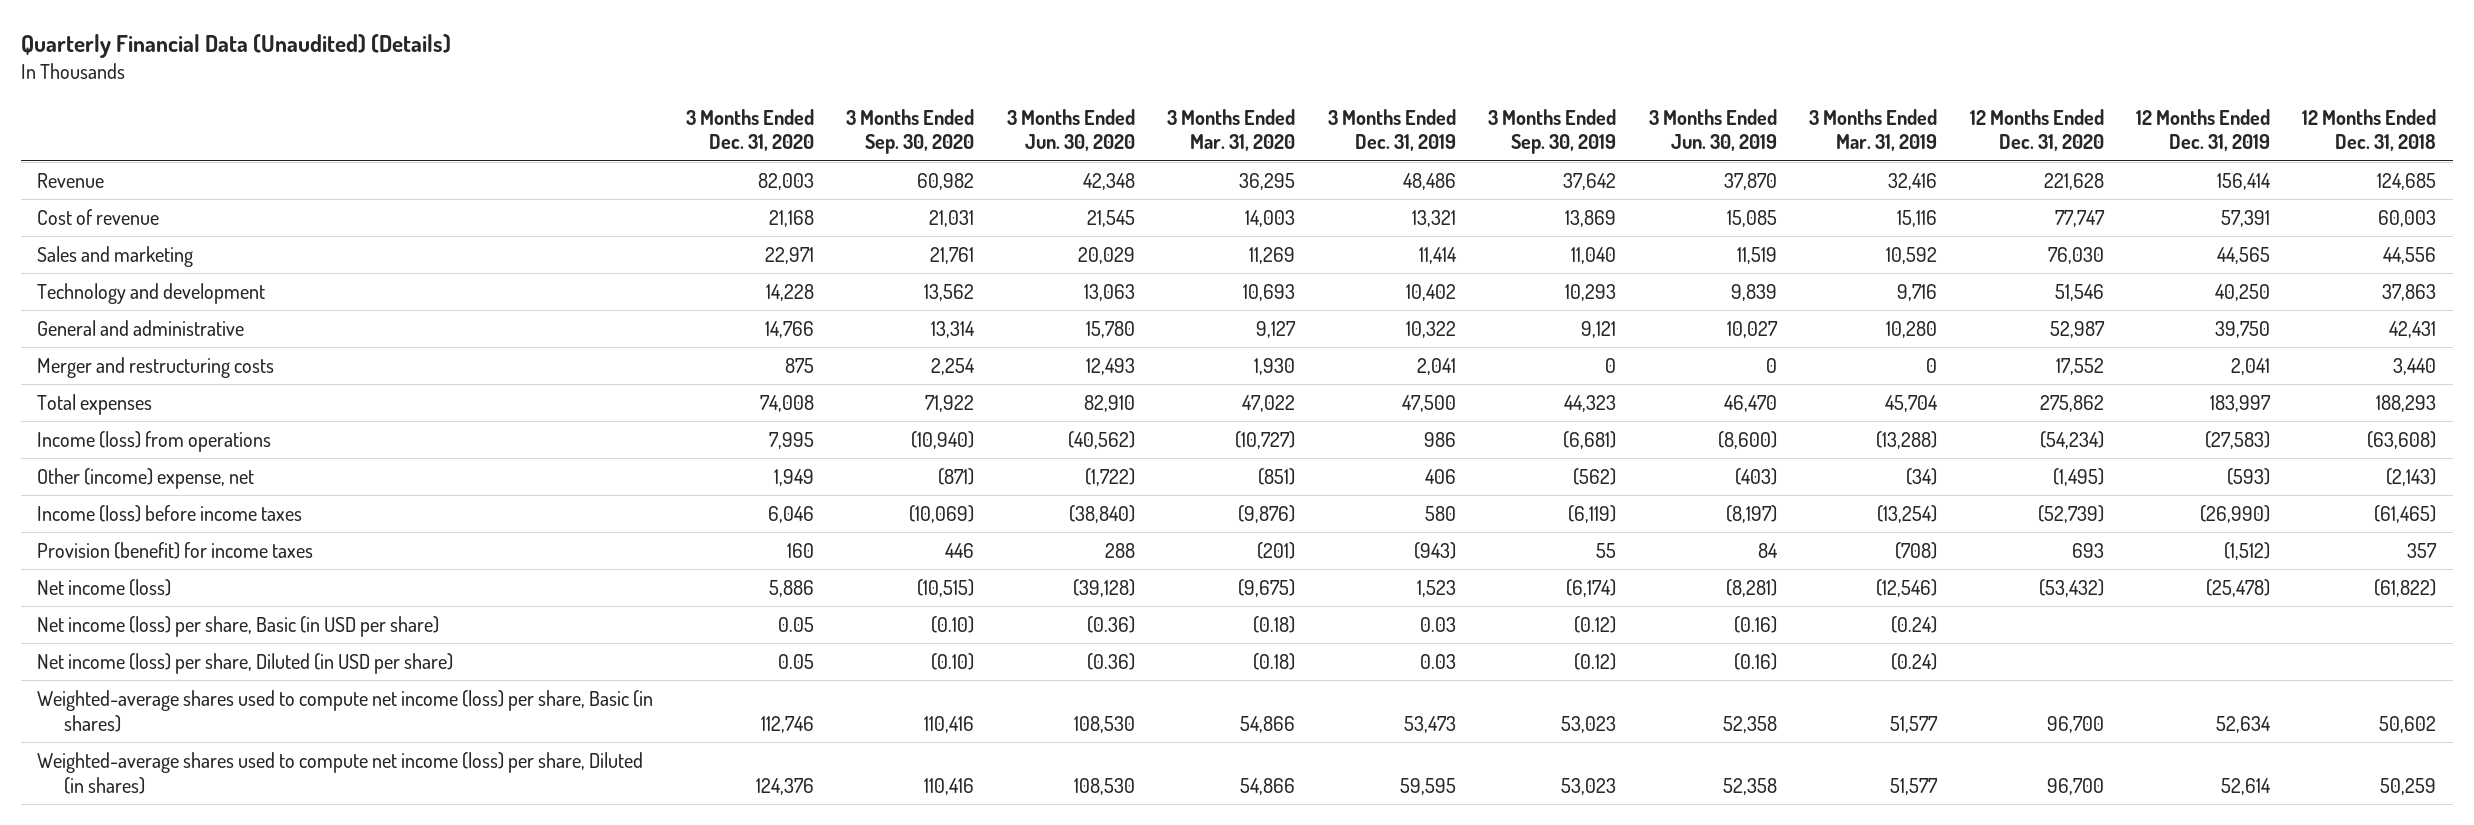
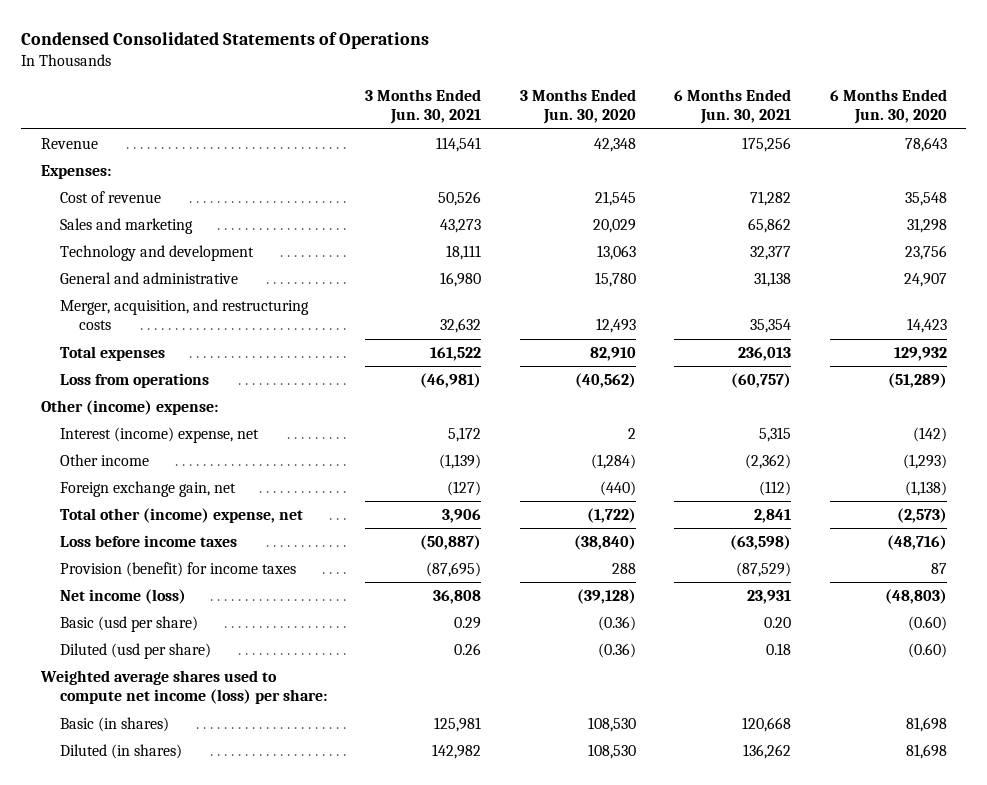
[21,33,452,58] Quarterly Financial Data (Unaudited) (Details) -> [21,32,430,50] Condensed Consolidated Statements of Operations
[685,108,814,152] 3 Months Ended Dec. 31, 2020 -> none
[846,108,975,155] 3 Months Ended Sep. 30, 2020 -> none
[1167,108,1296,152] 3 Months Ended Mar. 31, 2020 -> none
[1327,108,1456,152] 3 Months Ended Dec. 31, 2019 -> none
[1488,108,1617,155] 3 Months Ended Sep. 30, 2019 -> none
[1648,108,1777,152] 3 Months Ended Jun. 30, 2019 -> none
[1809,108,1938,152] 3 Months Ended Mar. 31, 2019 -> none
[1969,108,2104,152] 12 Months Ended Dec. 31, 2020 -> none
[2135,108,2270,152] 12 Months Ended Dec. 31, 2019 -> none
[2302,108,2437,152] 12 Months Ended Dec. 31, 2018 -> none
none -> [365,88,482,125] 3 Months Ended Jun. 30, 2021
none -> [674,88,792,125] 6 Months Ended Jun. 30, 2021
none -> [829,88,947,125] 6 Months Ended Jun. 30, 2020
none -> [40,164,111,179] Expenses:
[37,356,275,378] Merger and restructuring costs -> [59,298,309,331] Merger, acquisition, and restructuring costs
[37,430,272,452] Income (loss) from operations -> [59,372,209,388] Loss from operations
none -> [40,399,218,415] Other (income) expense:
none -> [59,426,259,443] Interest (income) expense, net
none -> [59,453,149,466] Other income
none -> [59,480,236,497] Foreign exchange gain, net
[37,467,255,489] Other (income) expense, net -> [59,507,303,523] Total other (income) expense, net
[37,504,303,522] Income (loss) before income taxes -> [59,534,237,547] Loss before income taxes
[37,615,440,637] Net income (loss) per share, Basic (in USD per share) -> [59,615,198,632] Basic (usd per share)
[37,652,454,674] Net income (loss) per share, Diluted (in USD per share) -> [59,642,211,659] Diluted (usd per share)
none -> [39,669,327,705] Weighted average shares used to compute net income (loss) per share:
[37,689,654,732] Weighted-average shares used to compute net income (loss) per share, Basic (in shares) -> [59,716,169,732] Basic (in shares)
[37,751,644,794] Weighted-average shares used to compute net income (loss) per share, Diluted (in shares) -> [59,743,182,759] Diluted (in shares)

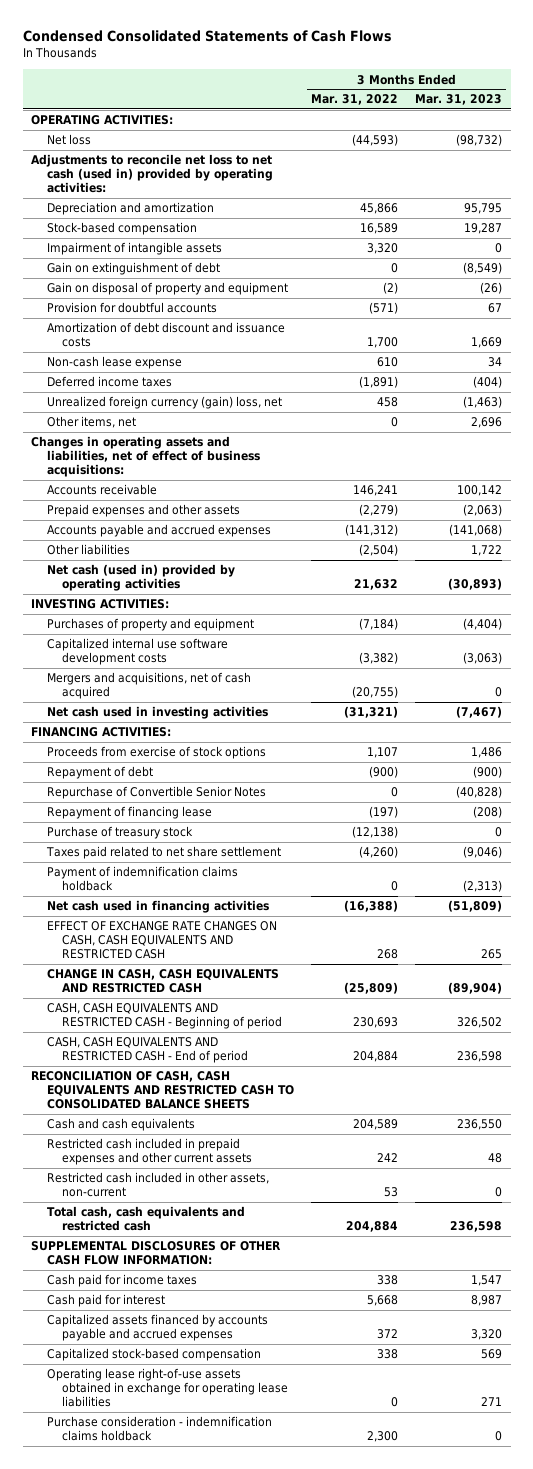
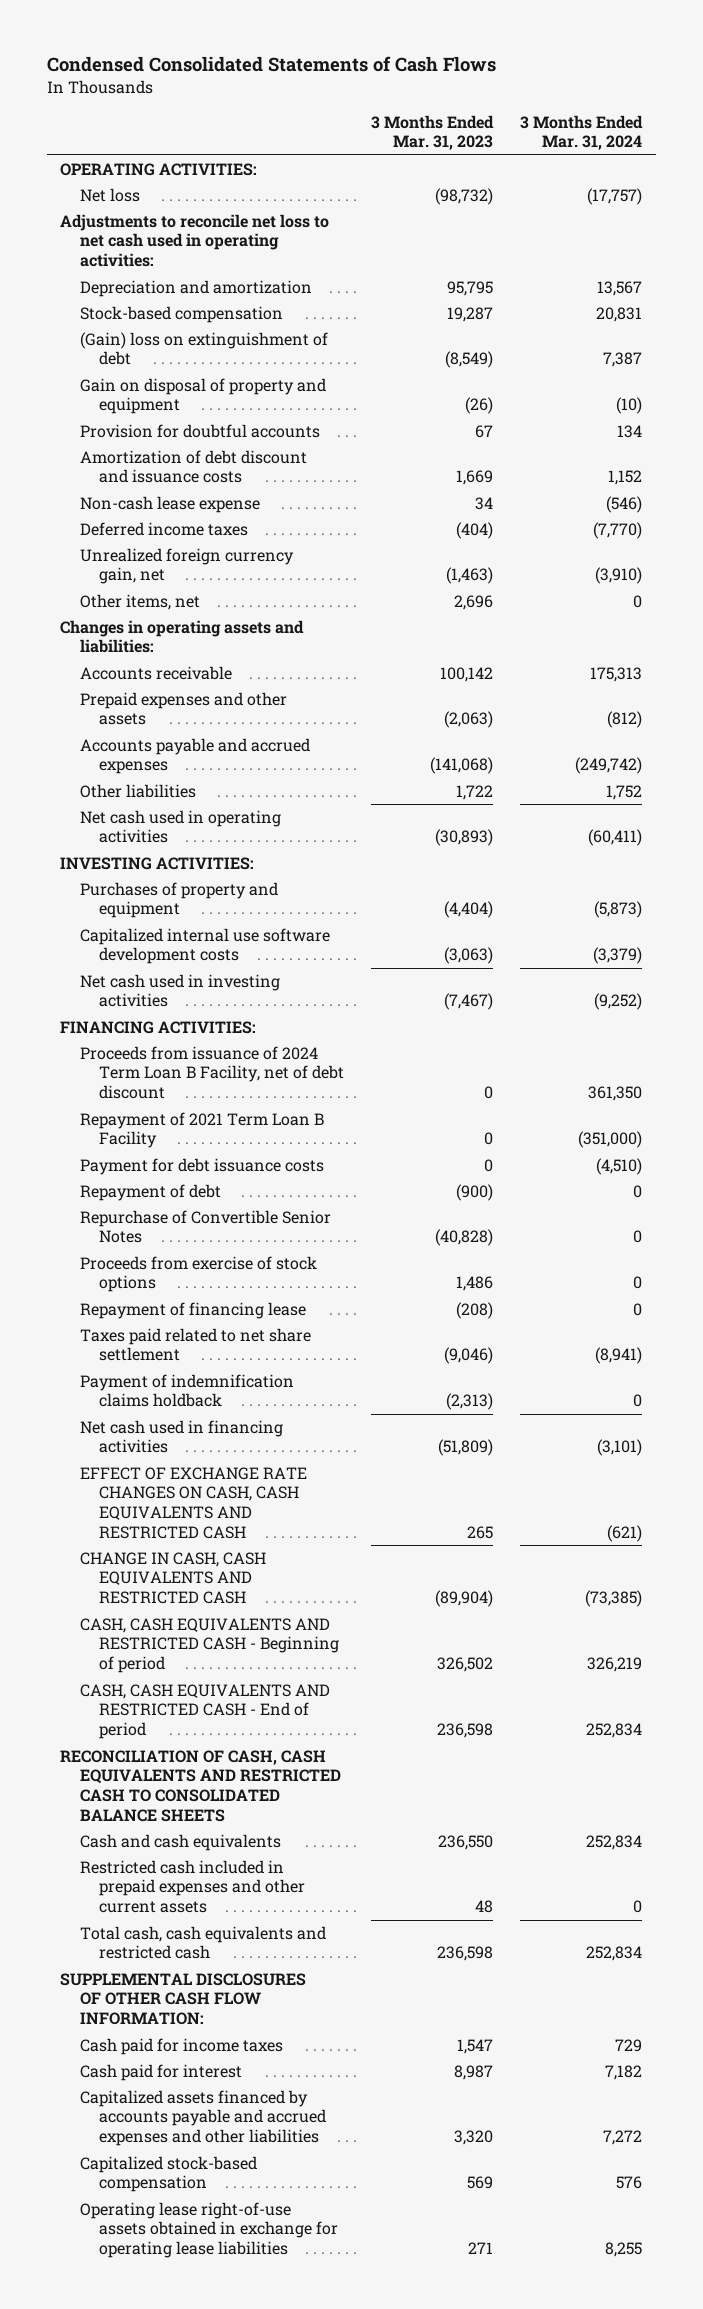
[310,94,398,106] Mar. 31, 2022 -> none
none -> [520,114,644,151] 3 Months Ended Mar. 31, 2024
[31,154,273,194] Adjustments to reconcile net loss to net cash (used in) provided by operating activities: -> [60,213,330,268] Adjustments to reconcile net loss to net cash used in operating activities:
[46,242,222,256] Impairment of intangible assets -> none
[46,262,220,276] Gain on extinguishment of debt -> [79,331,328,366] (Gain) loss on extinguishment of debt
[46,396,282,410] Unrealized foreign currency (gain) loss, net -> [79,547,294,585] Unrealized foreign currency gain, net
[31,436,260,478] Changes in operating assets and liabilities, net of effect of business acquisitions: -> [60,619,305,654] Changes in operating assets and liabilities:
[46,564,235,592] Net cash (used in) provided by operating activities -> [79,809,281,844] Net cash used in operating activities
[46,672,251,700] Mergers and acquisitions, net of cash acquired -> none
none -> [79,1045,344,1100] Proceeds from issuance of 2024 Term Loan B Facility, net of debt discount
none -> [79,1111,324,1149] Repayment of 2021 Term Loan B Facility
none -> [79,1157,324,1175] Payment for debt issuance costs
[46,746,266,760] Proceeds from exercise of stock options -> [79,1255,317,1293] Proceeds from exercise of stock options
[46,826,193,840] Purchase of treasury stock -> none
[46,1172,269,1198] Restricted cash included in other assets, non-current -> none
[46,1314,268,1342] Capitalized assets financed by accounts payable and accrued expenses -> [79,2089,326,2147] Capitalized assets financed by accounts payable and accrued expenses and other liabilities
[46,1416,272,1442] Purchase consideration - indemnification claims holdback -> none

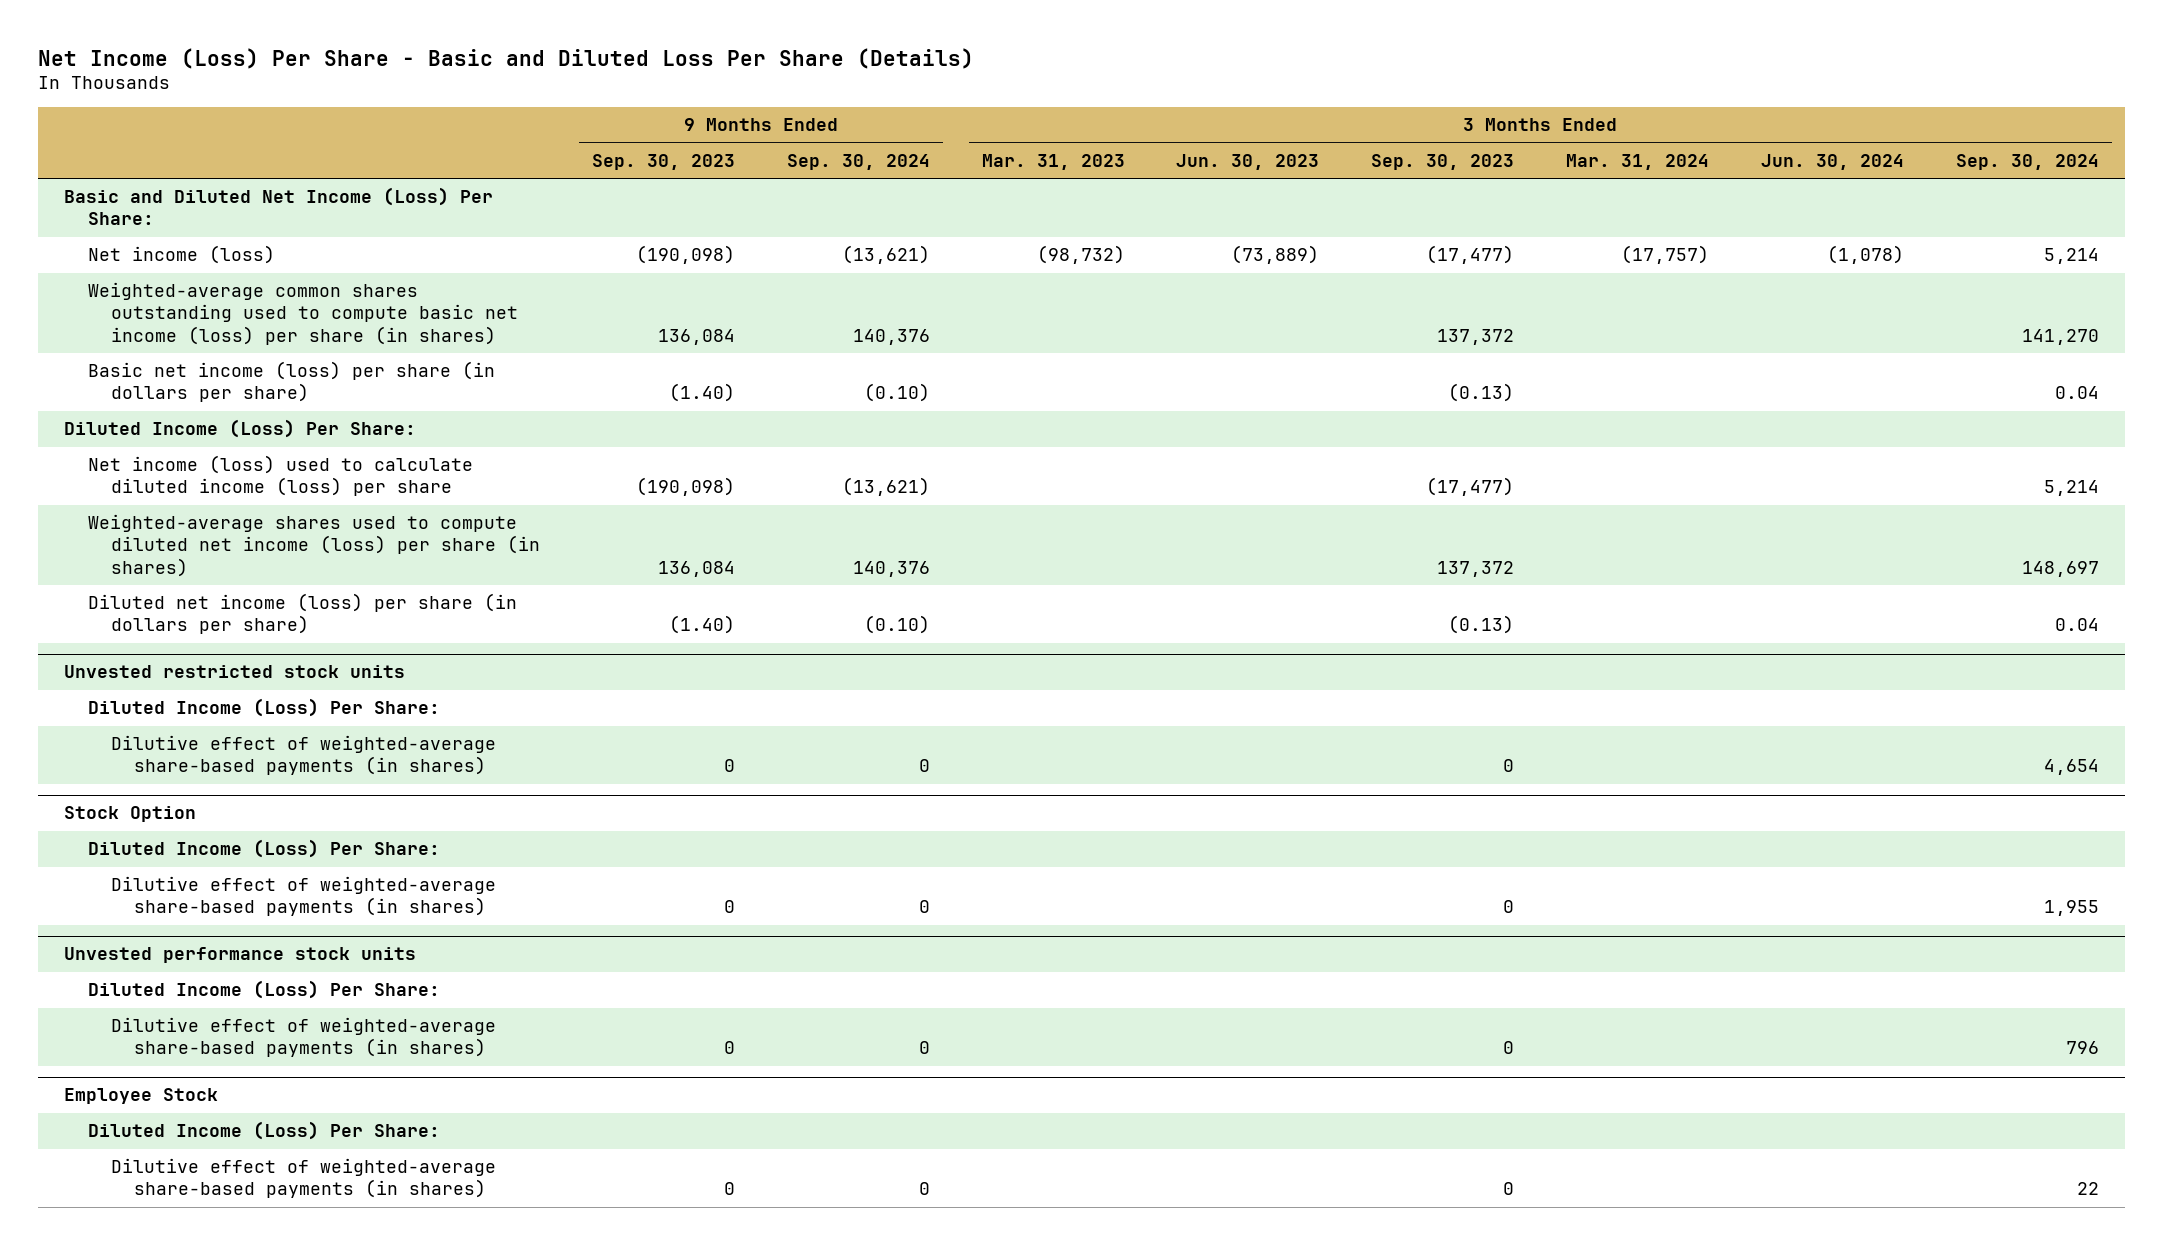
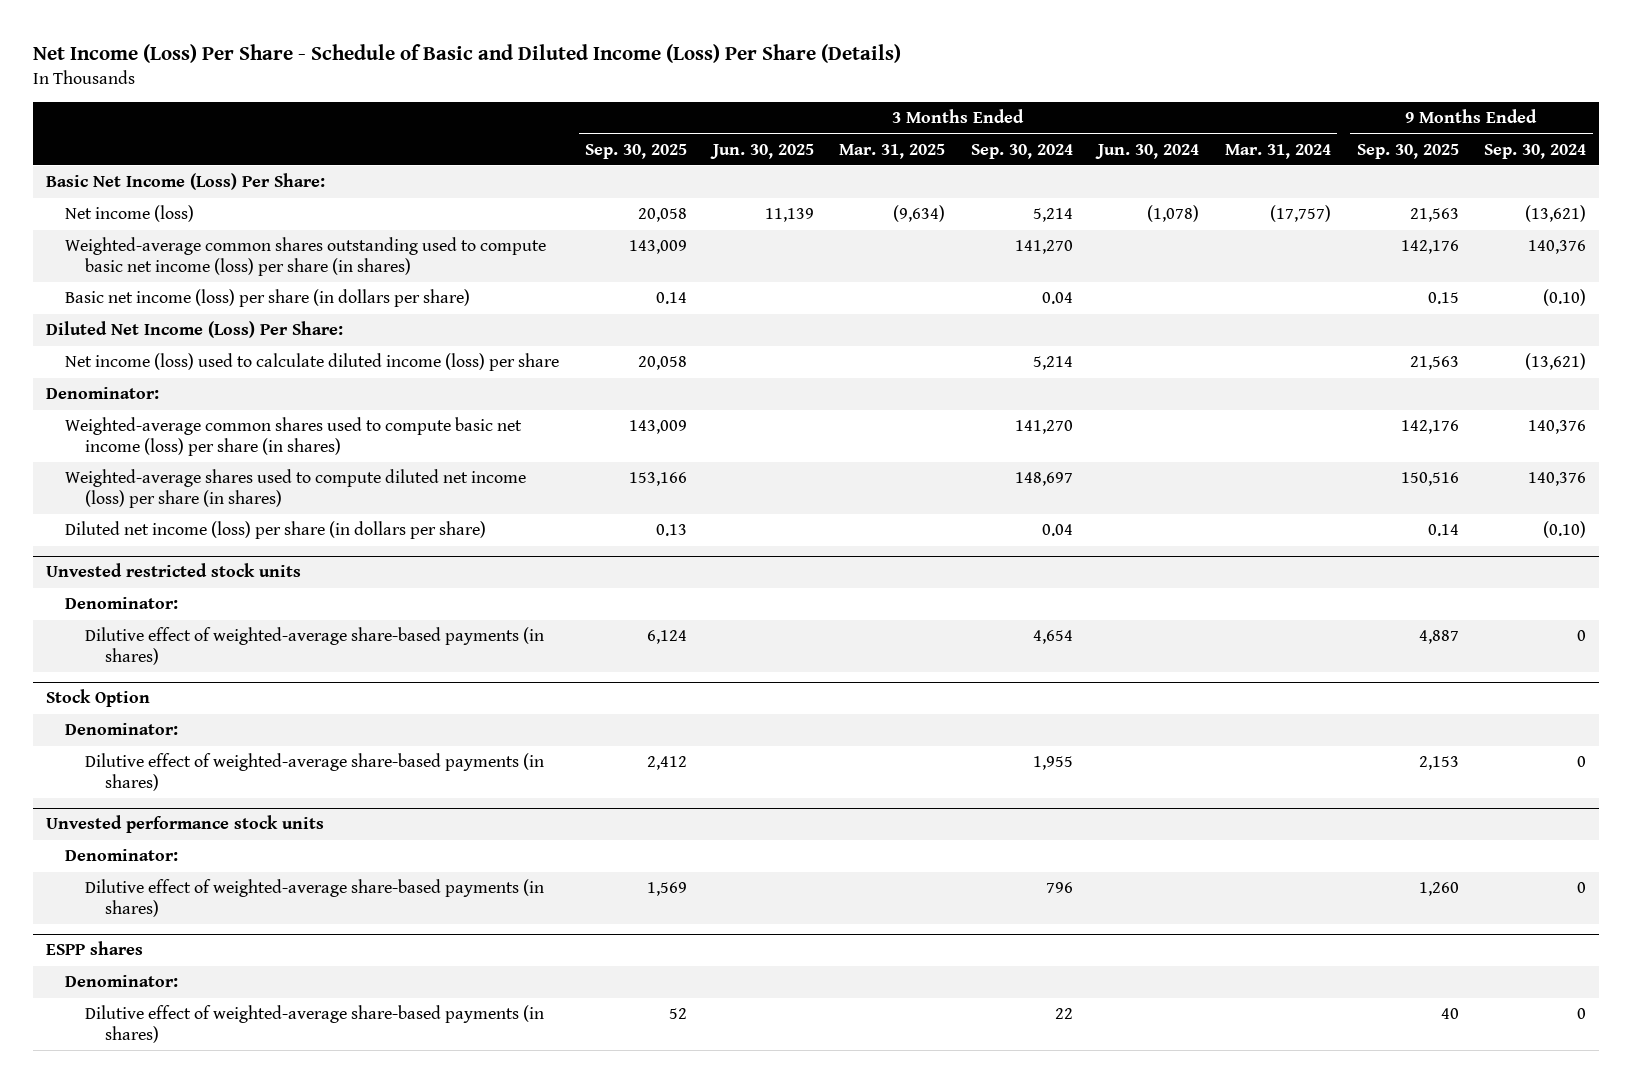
[38,47,975,69] Net Income (Loss) Per Share - Basic and Diluted Loss Per Share (Details) -> [32,44,901,64] Net Income (Loss) Per Share - Schedule of Basic and Diluted Income (Loss) Per Share (Details)
[591,153,735,170] Sep. 30, 2023 -> none
[981,153,1125,170] Mar. 31, 2023 -> none
[1176,153,1320,170] Jun. 30, 2023 -> none
[1371,153,1515,170] Sep. 30, 2023 -> none
none -> [585,143,688,159] Sep. 30, 2025
none -> [709,143,814,159] Jun. 30, 2025
none -> [839,143,946,159] Mar. 31, 2025
none -> [1356,143,1459,159] Sep. 30, 2025
[64,187,494,226] Basic and Diluted Net Income (Loss) Per Share: -> [45,173,325,191] Basic Net Income (Loss) Per Share:
[64,419,417,439] Diluted Income (Loss) Per Share: -> [45,321,343,339] Diluted Net Income (Loss) Per Share:
none -> [45,387,159,400] Denominator:
none -> [65,417,523,456] Weighted-average common shares used to compute basic net income (loss) per share (in shares)
[87,698,440,718] Diluted Income (Loss) Per Share: -> none
none -> [65,597,179,610] Denominator:
[87,839,440,859] Diluted Income (Loss) Per Share: -> none
none -> [65,723,179,736] Denominator:
[87,980,440,1000] Diluted Income (Loss) Per Share: -> none
none -> [65,849,179,862] Denominator:
[87,1121,440,1141] Diluted Income (Loss) Per Share: -> none
[64,1088,219,1105] Employee Stock -> [45,941,143,956] ESPP shares
none -> [65,975,179,988] Denominator:

